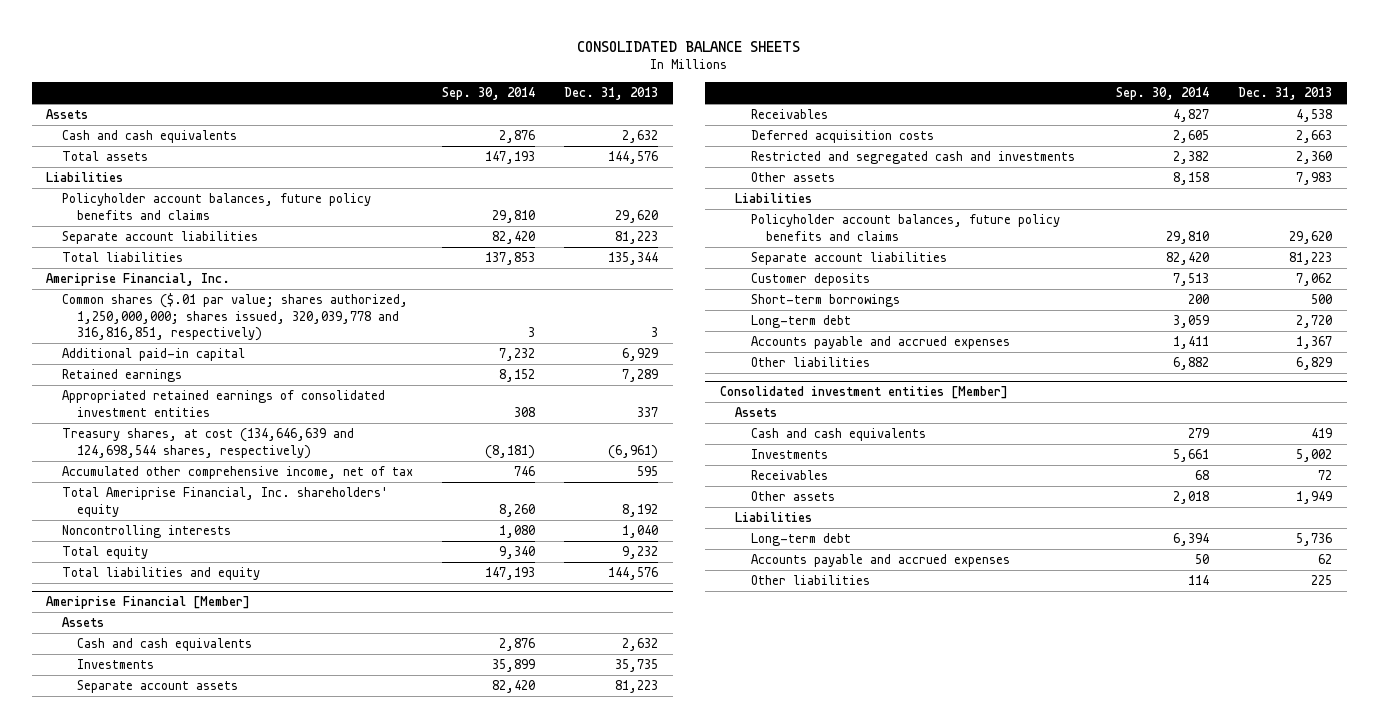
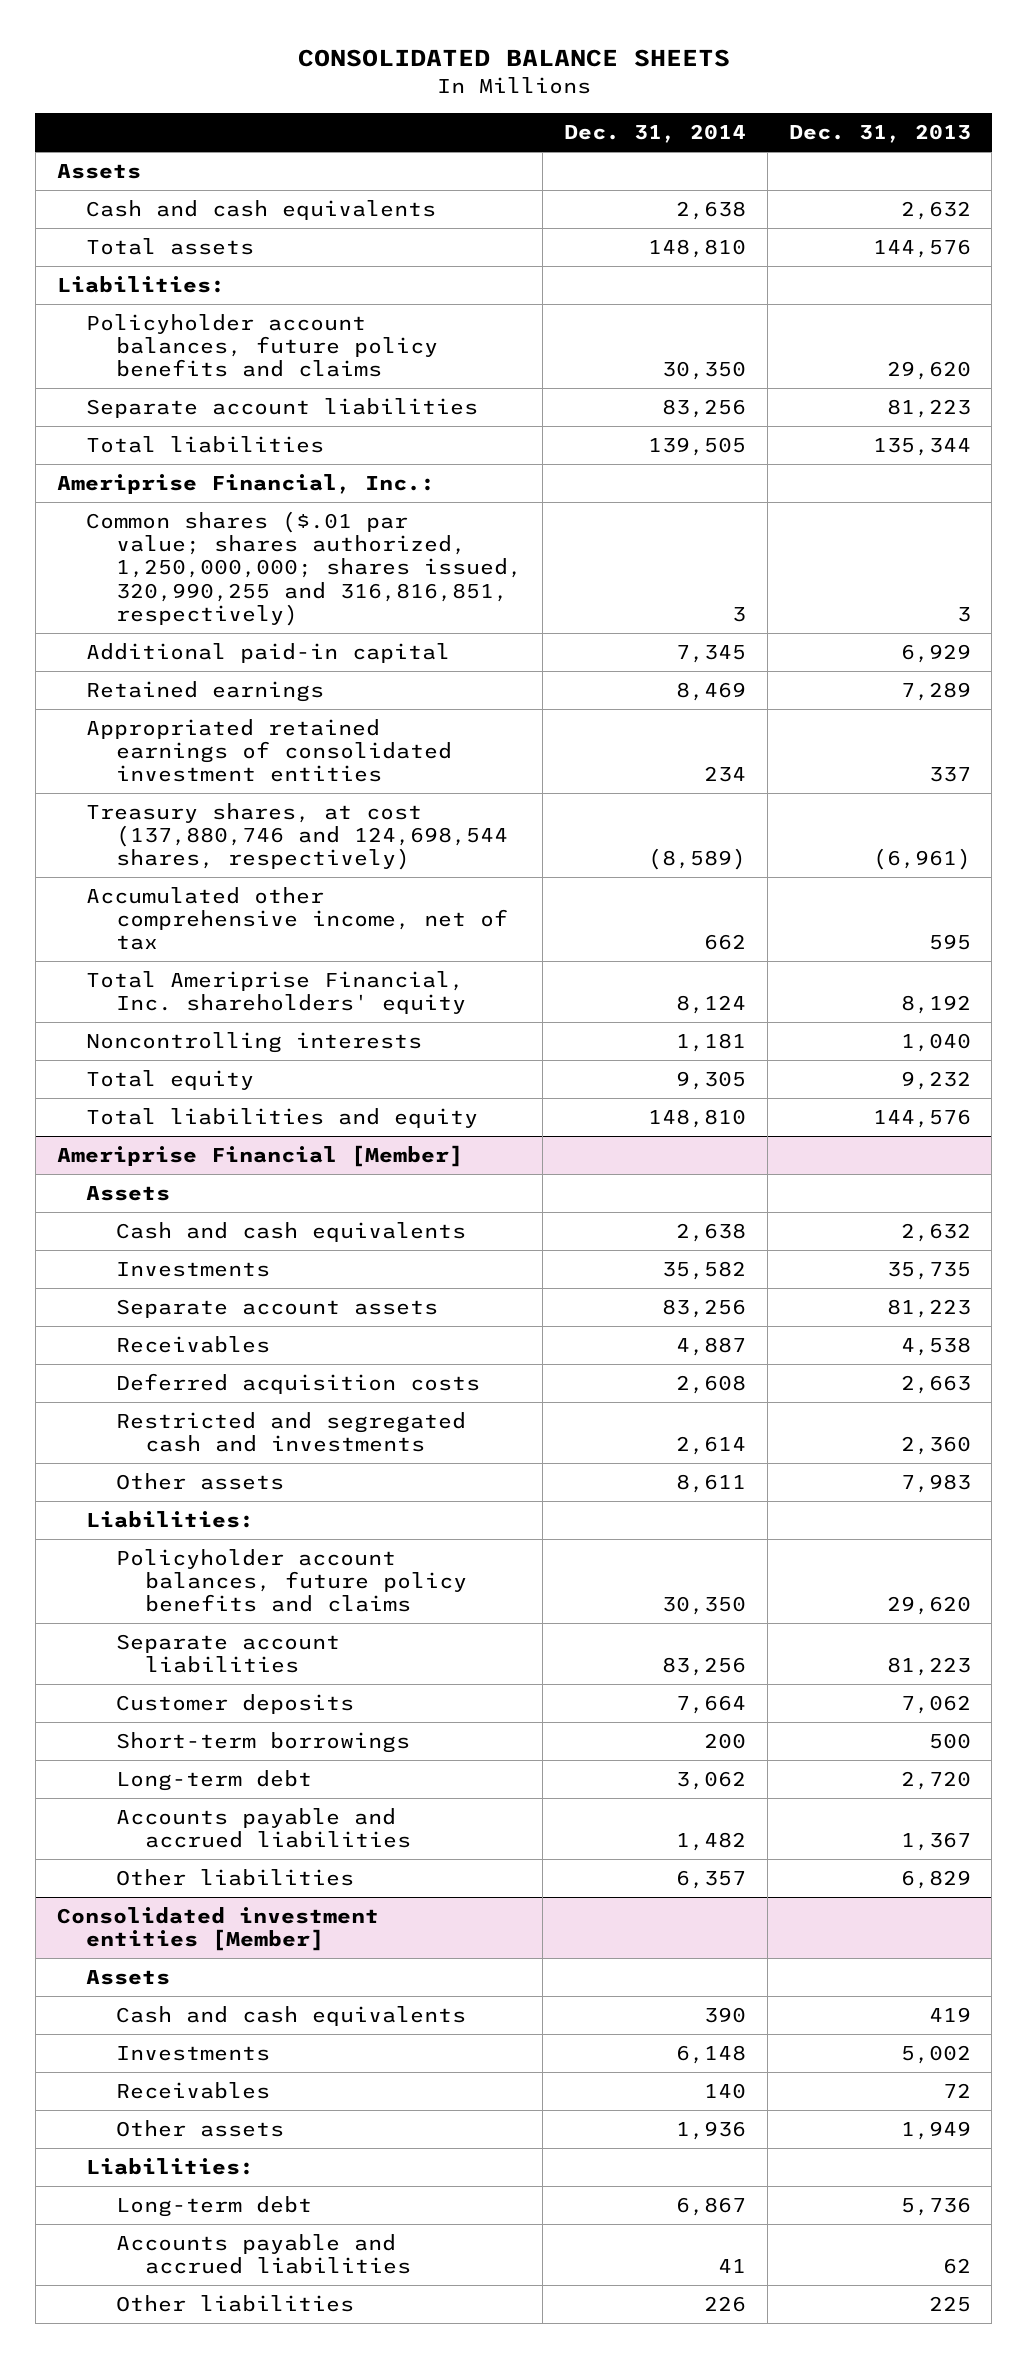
[441,87,535,101] Sep. 30, 2014 -> none
none -> [564,124,747,144] Dec. 31, 2014
[46,172,124,183] Liabilities -> [56,276,225,294] Liabilities:
[46,273,231,287] Ameriprise Financial, Inc. -> [56,474,435,495] Ameriprise Financial, Inc.:
[61,293,408,342] Common shares ($.01 par value; shares authorized, 1,250,000,000; shares issued, 320,039,778 and 316,816,851, respectively) -> [86,511,522,626] Common shares ($.01 par value; shares authorized, 1,250,000,000; shares issued, 320,990,255 and 316,816,851, respectively)
[61,428,354,459] Treasury shares, at cost (134,646,639 and 124,698,544 shares, respectively) -> [86,803,508,871] Treasury shares, at cost (137,880,746 and 124,698,544 shares, respectively)
[735,193,813,204] Liabilities -> [86,1511,255,1529] Liabilities:
[750,336,1010,350] Accounts payable and accrued expenses -> [115,1808,412,1849] Accounts payable and accrued liabilities
[735,512,813,523] Liabilities -> [86,2158,255,2176] Liabilities:
[750,554,1010,568] Accounts payable and accrued expenses -> [115,2234,412,2275] Accounts payable and accrued liabilities

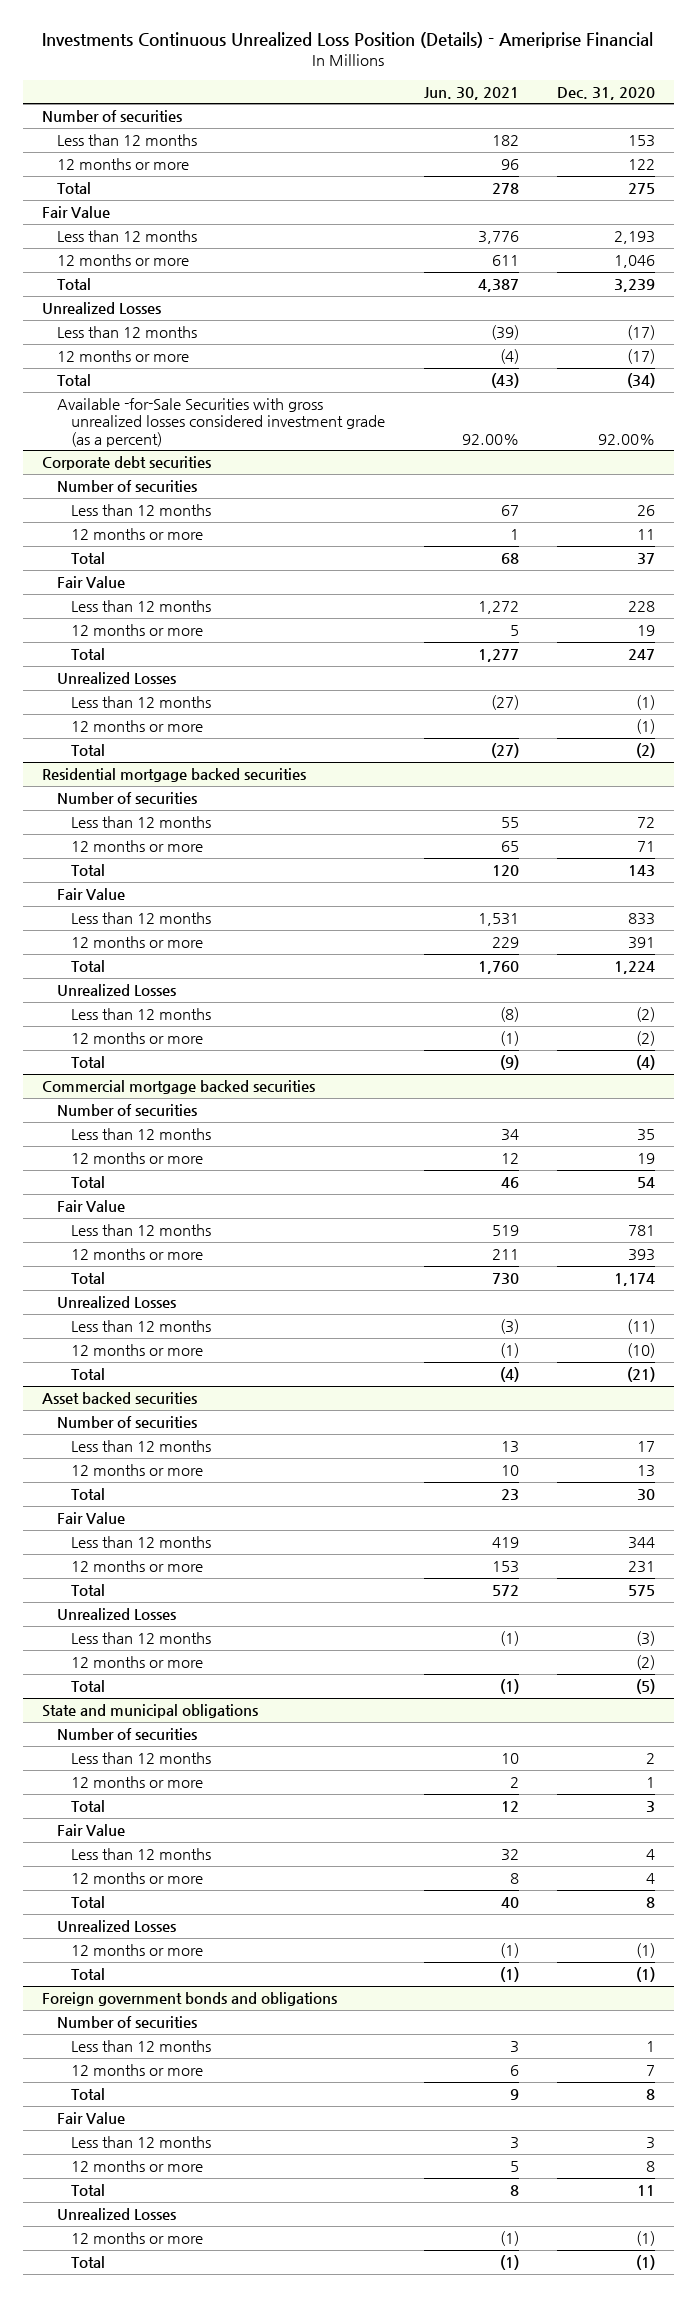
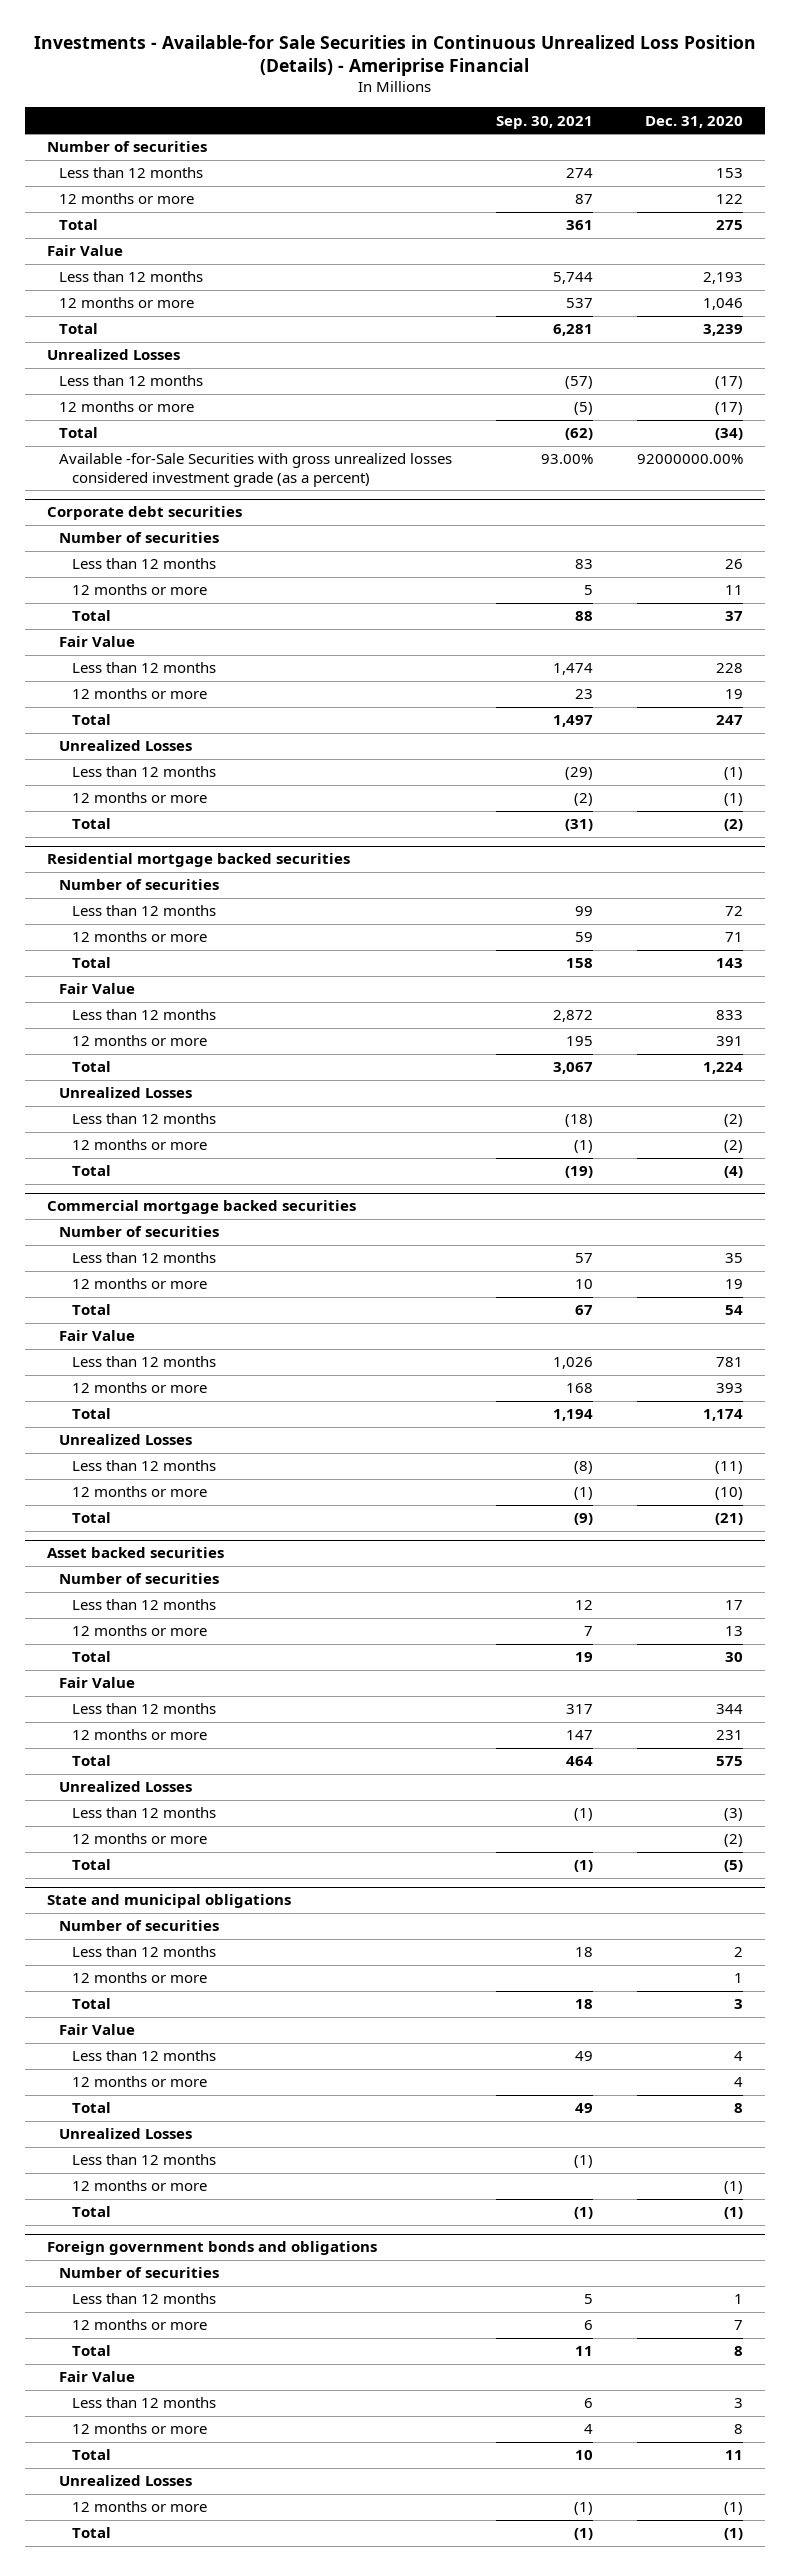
[42,32,654,49] Investments Continuous Unrealized Loss Position (Details) - Ameriprise Financial -> [34,34,757,76] Investments - Available-for Sale Securities in Continuous Unrealized Loss Position (Details) - Ameriprise Financial
[423,86,519,100] Jun. 30, 2021 -> none
none -> [496,115,594,129] Sep. 30, 2021
[598,433,656,445] 92.00% -> [637,454,744,465] 92000000.00%
none -> [71,2154,216,2166] Less than 12 months

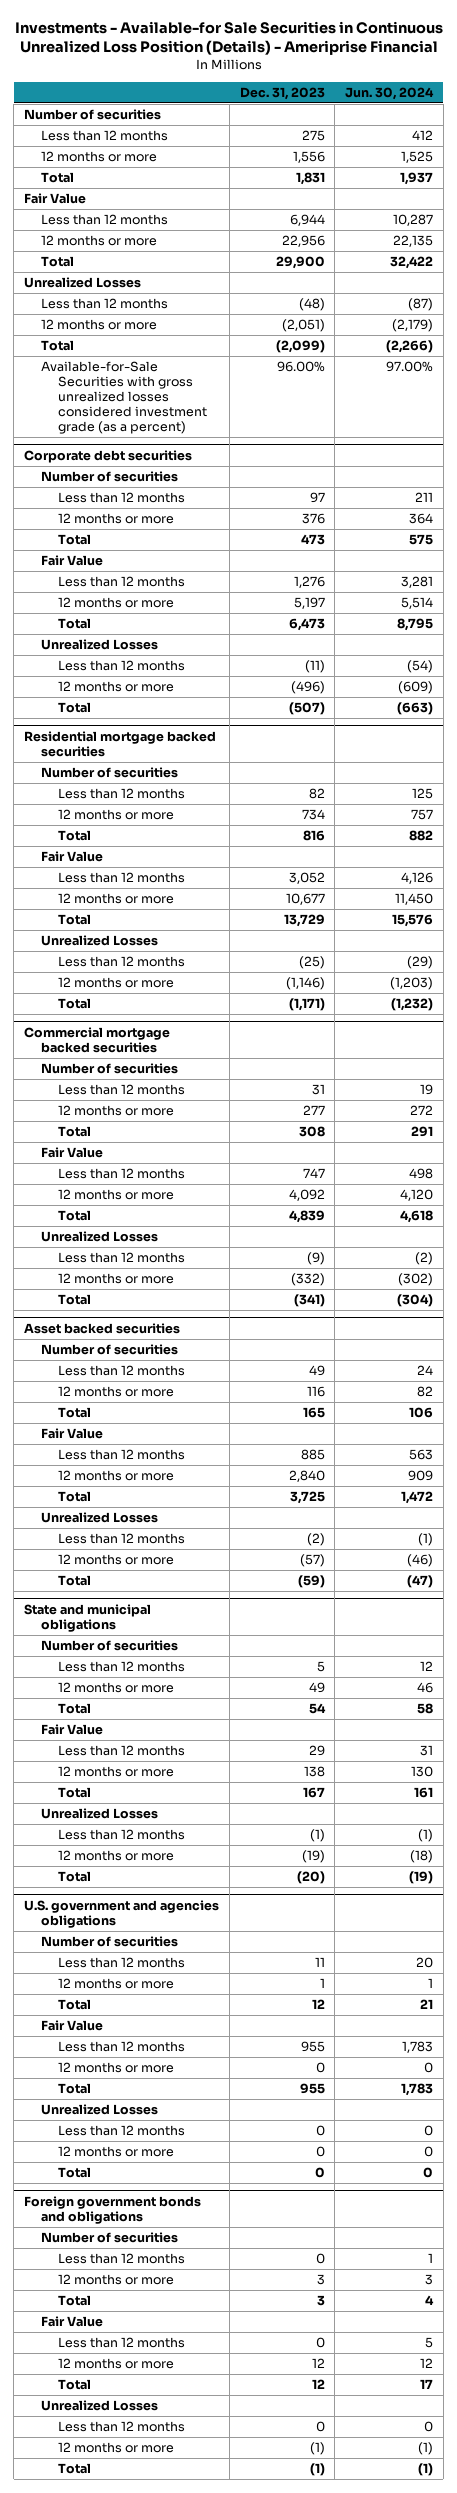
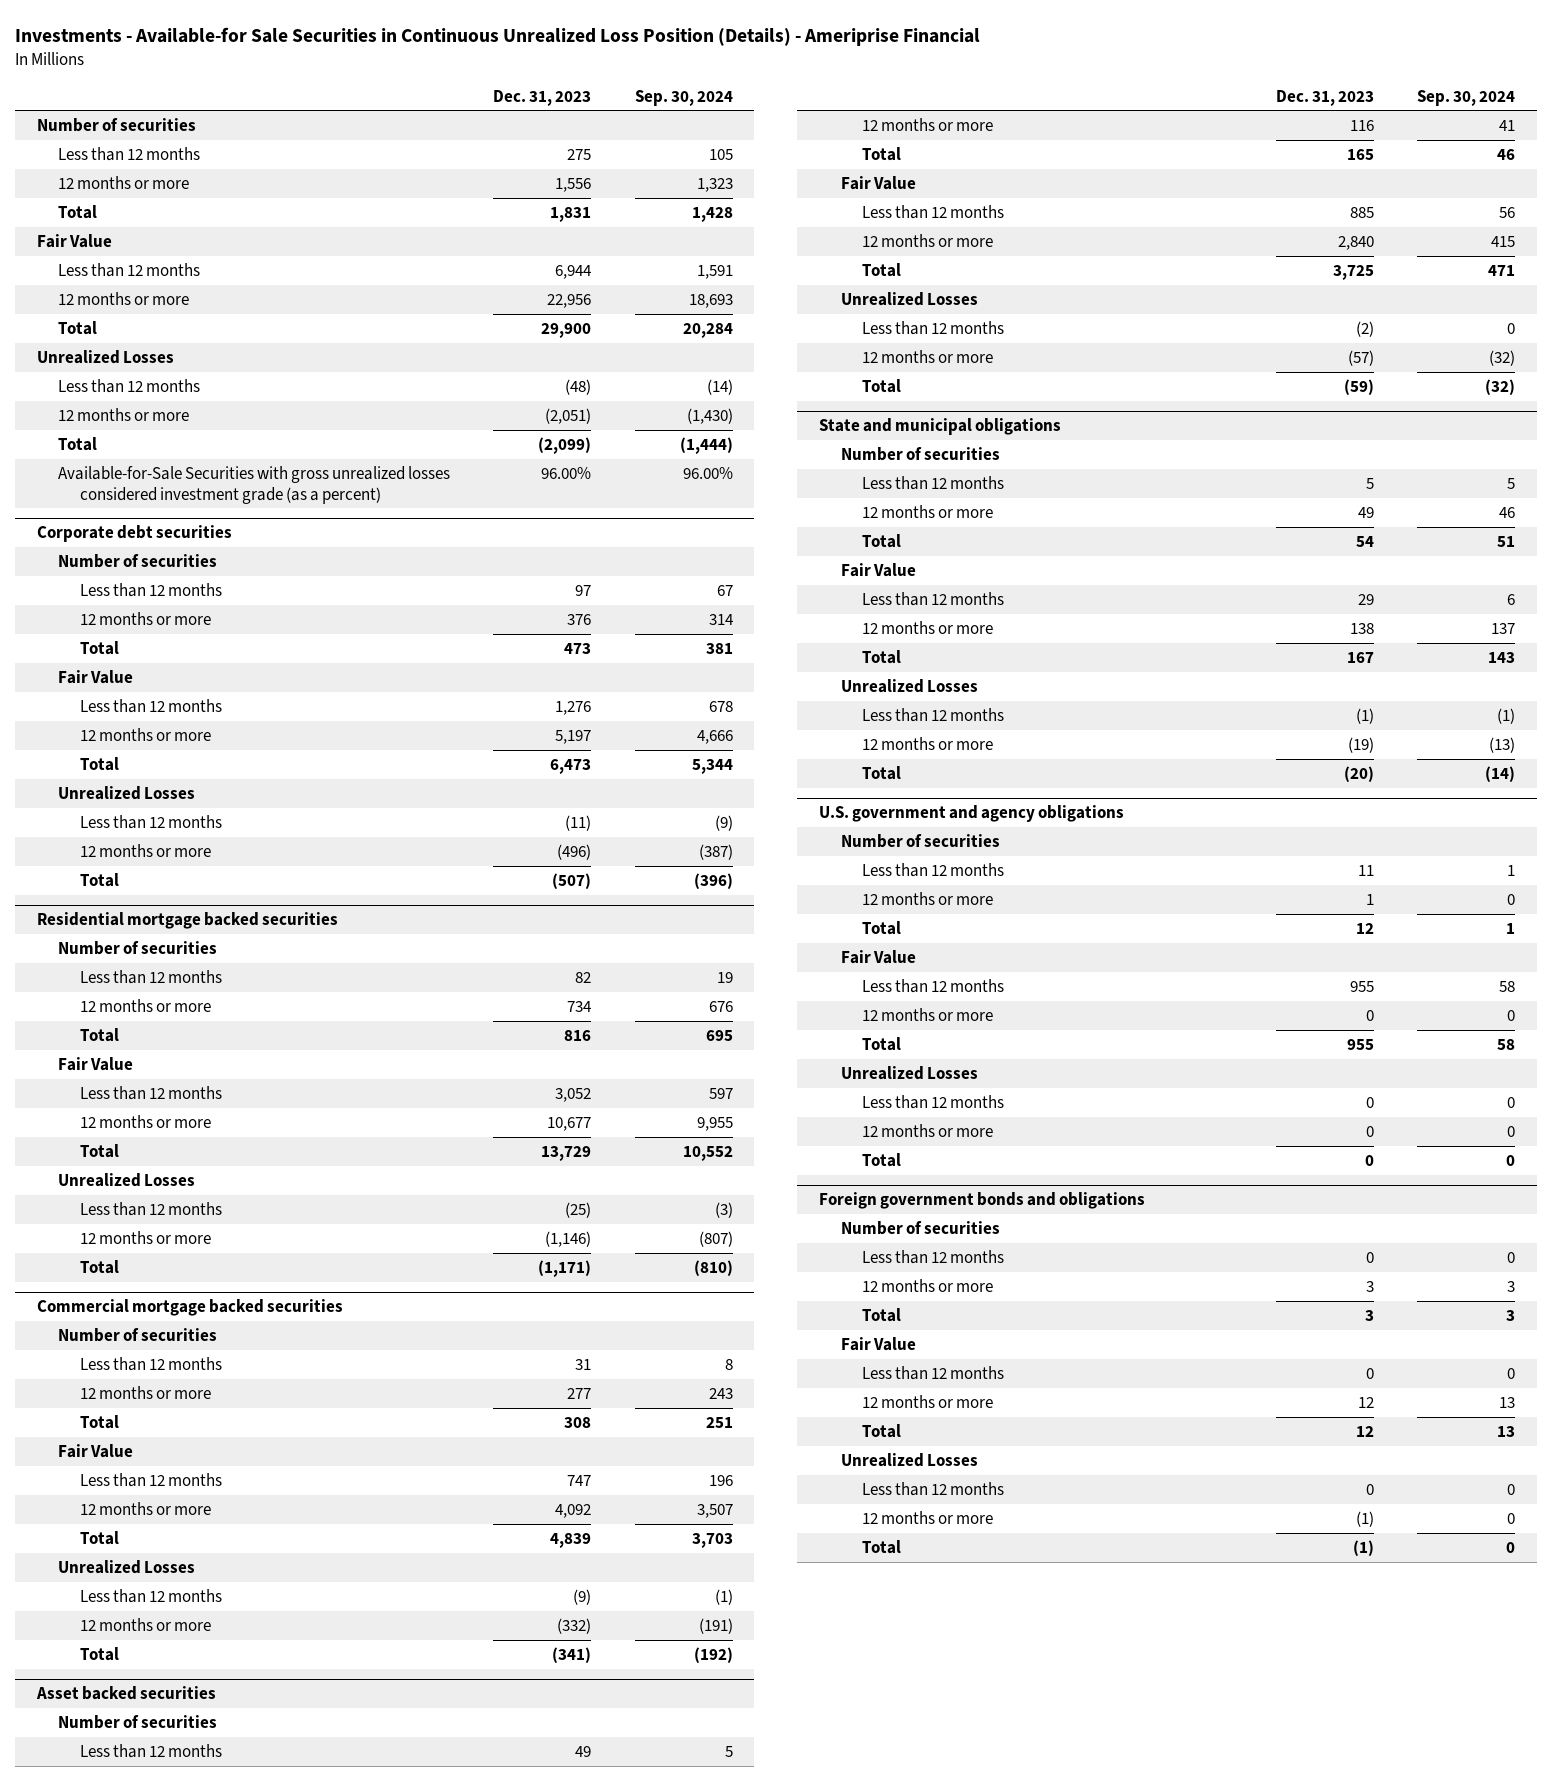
[345,86,435,100] Jun. 30, 2024 -> none
none -> [634,89,733,106] Sep. 30, 2024
[23,1899,219,1928] U.S. government and agencies obligations -> [818,805,1124,823] U.S. government and agency obligations

